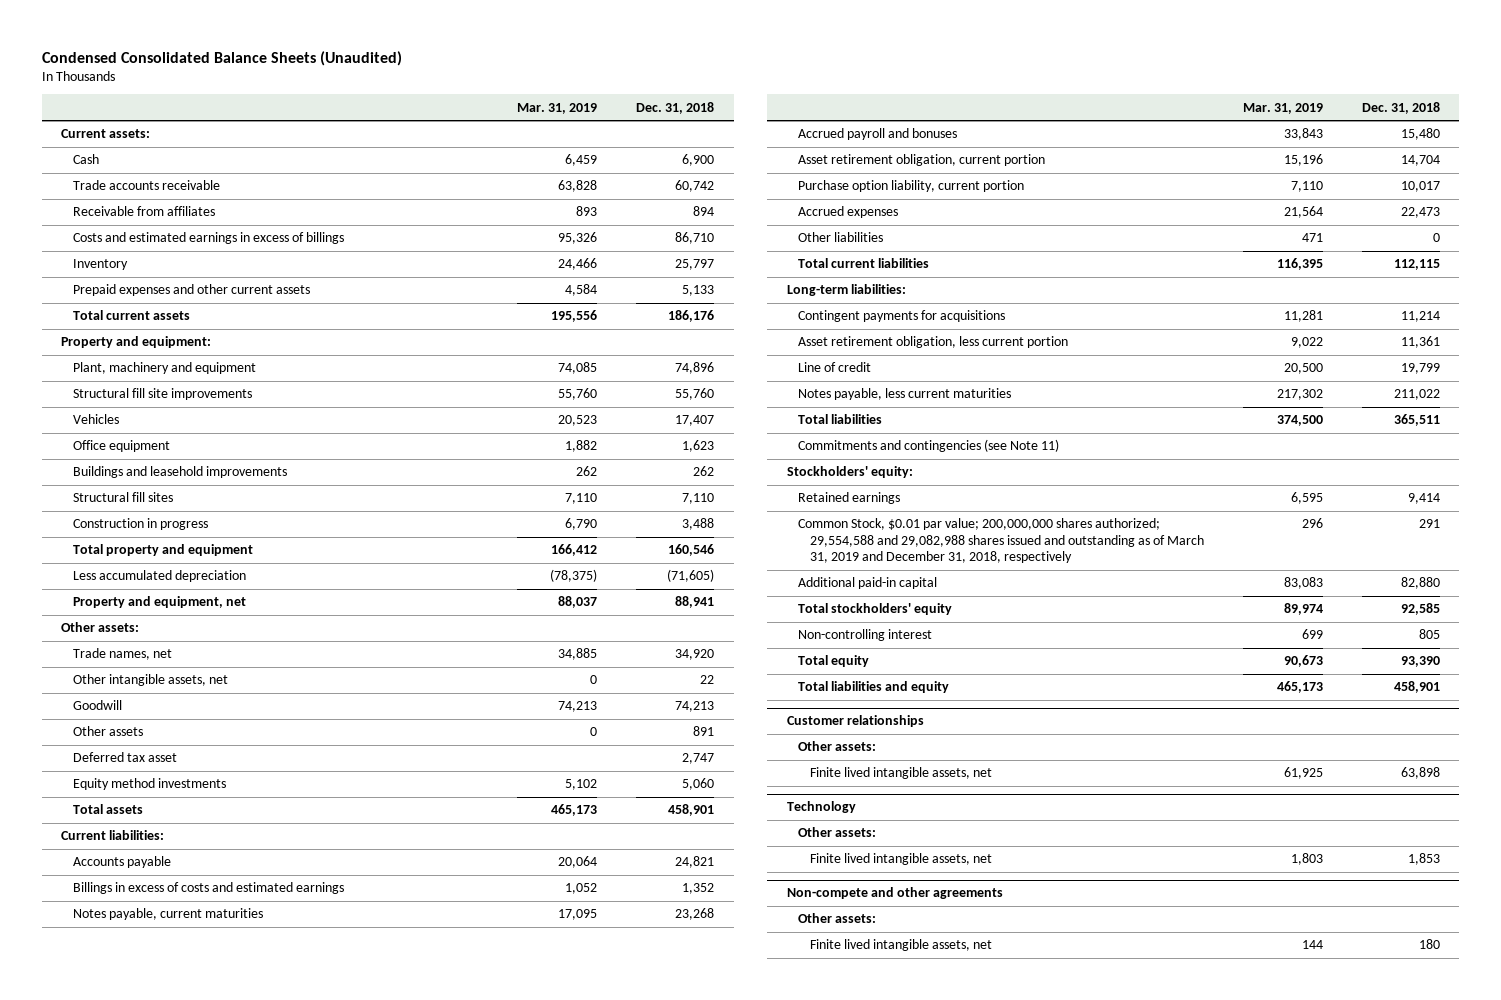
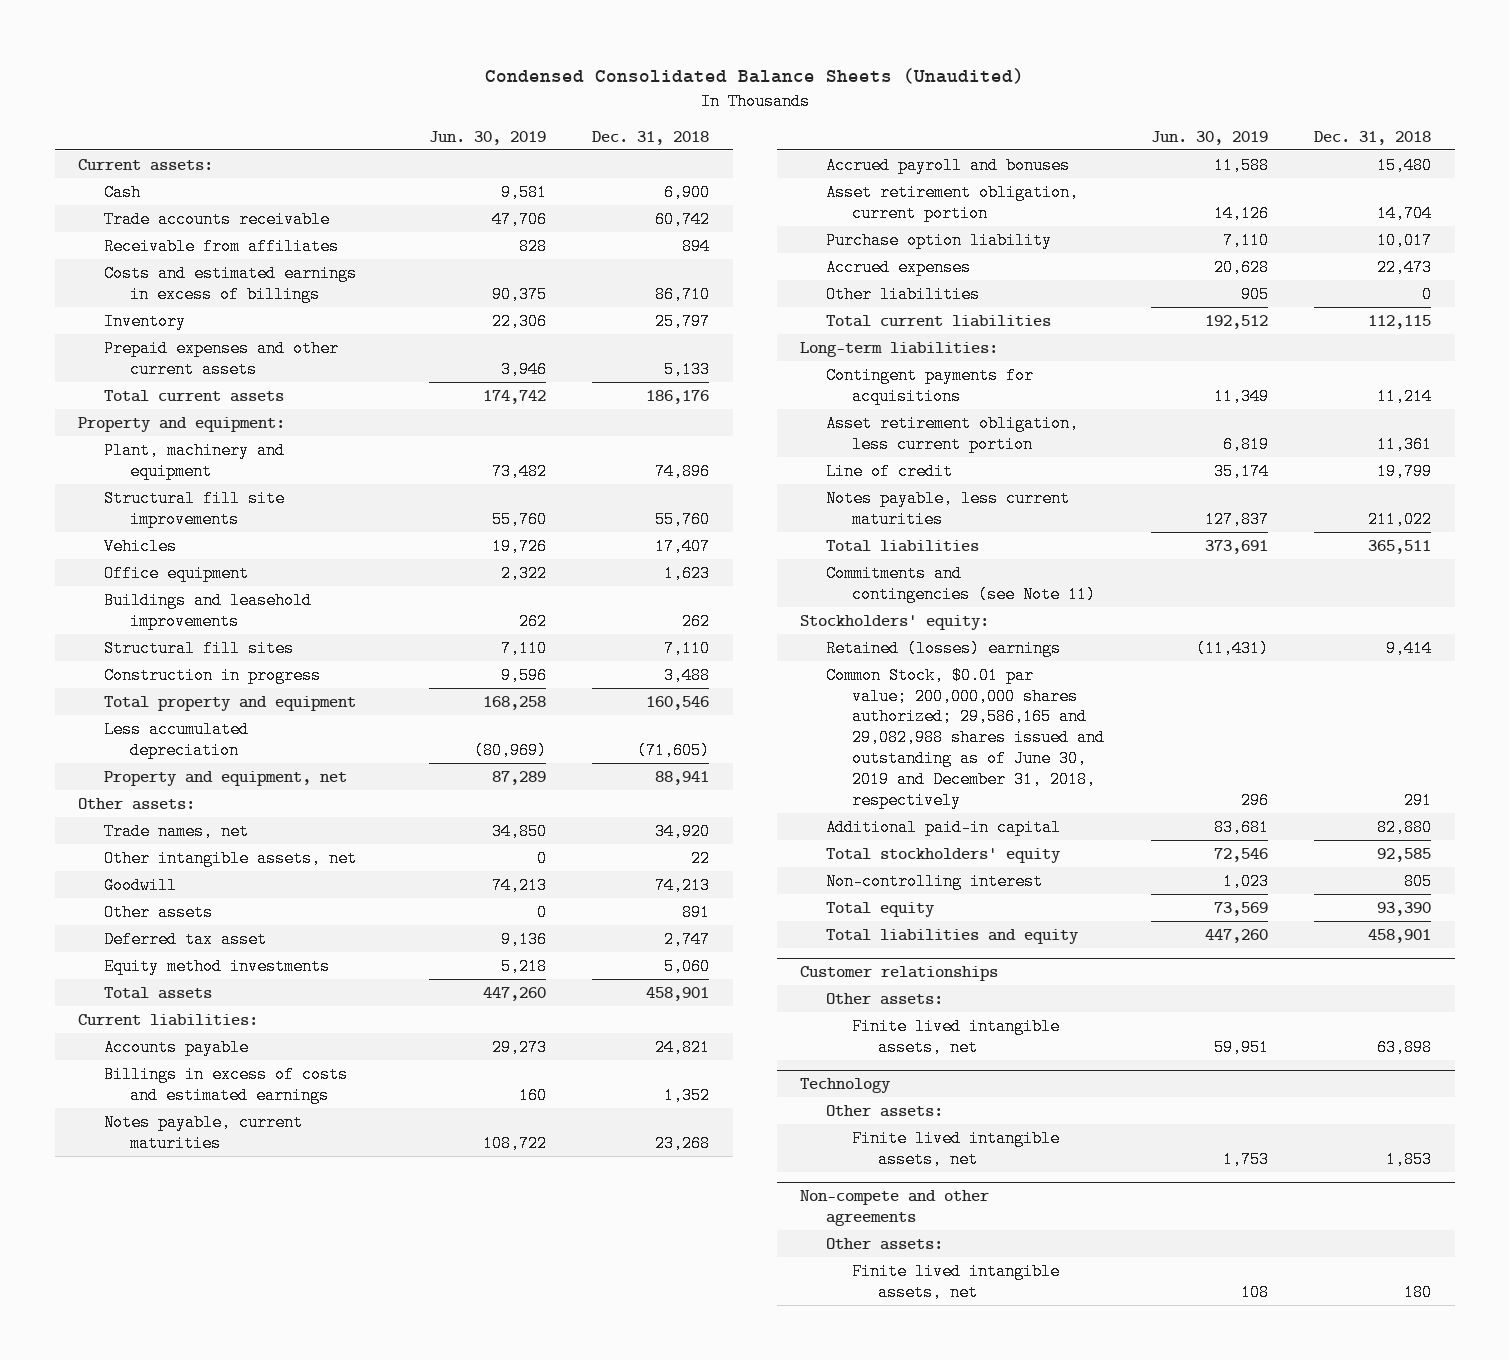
[517,102,598,114] Mar. 31, 2019 -> none
none -> [428,131,546,146] Jun. 30, 2019
[798,180,1025,193] Purchase option liability, current portion -> [826,231,1053,249] Purchase option liability
[798,492,901,505] Retained earnings -> [826,639,1062,657] Retained (losses) earnings
[798,518,1204,564] Common Stock, $0.01 par value; 200,000,000 shares authorized; 29,554,588 and 29,082,988 shares issued and outstanding as of March 31, 2019 and December 31, 2018, respectively -> [826,666,1105,809] Common Stock, $0.01 par value; 200,000,000 shares authorized; 29,586,165 and 29,082,988 shares issued and outstanding as of June 30, 2019 and December 31, 2018, respectively

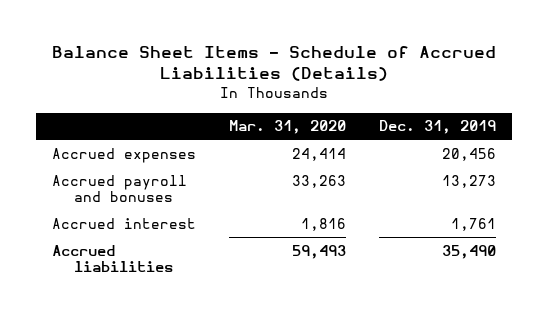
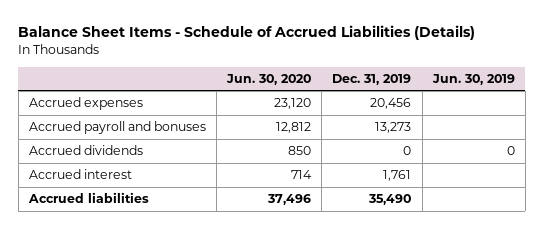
[228,120,346,135] Mar. 31, 2020 -> none
none -> [226,73,312,85] Jun. 30, 2020
none -> [431,73,515,85] Jun. 30, 2019
none -> [28,145,143,156] Accrued dividends

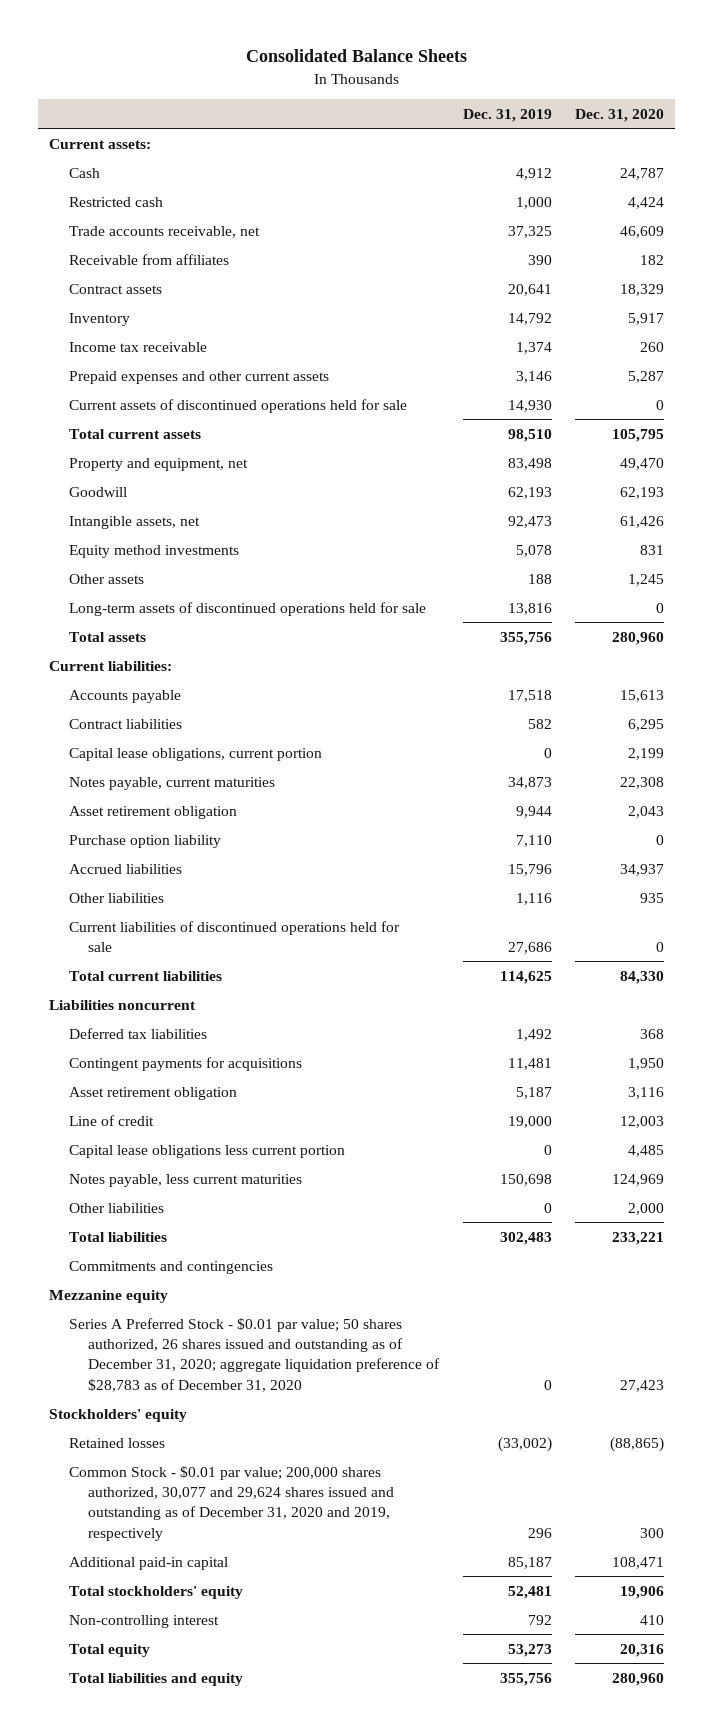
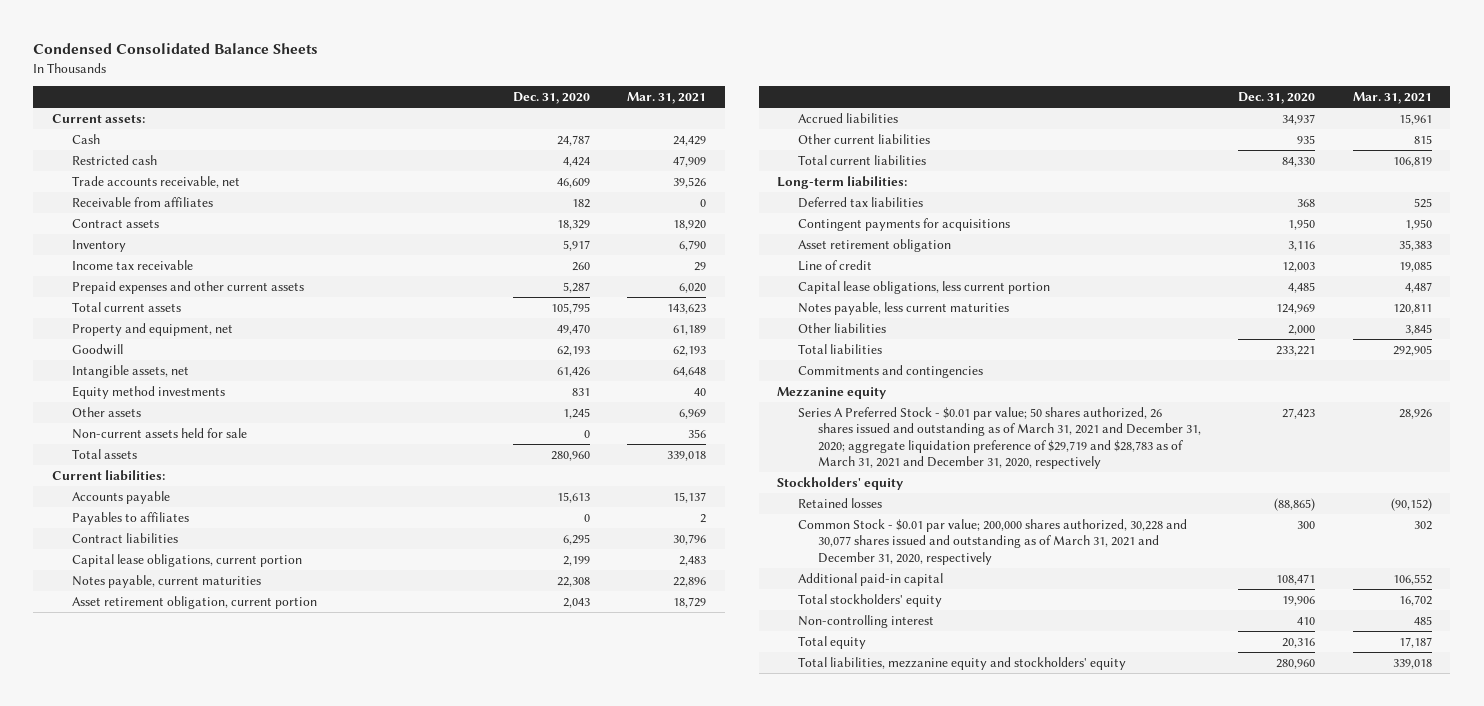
[245,49,467,63] Consolidated Balance Sheets -> [33,43,319,55] Condensed Consolidated Balance Sheets
[462,108,552,122] Dec. 31, 2019 -> none
none -> [627,92,707,105] Mar. 31, 2021
[68,398,407,413] Current assets of discontinued operations held for sale -> none
[68,601,426,616] Long-term assets of discontinued operations held for sale -> none
none -> [72,427,248,439] Non-current assets held for sale
none -> [72,511,190,525] Payables to affiliates
[68,834,221,848] Purchase option liability -> none
[68,805,237,819] Asset retirement obligation -> [72,595,318,609] Asset retirement obligation, current portion
[68,920,400,952] Current liabilities of discontinued operations held for sale -> none
[68,892,164,903] Other liabilities -> [797,133,930,144] Other current liabilities
[49,999,197,1010] Liabilities noncurrent -> [777,175,908,189] Long-term liabilities:
[68,1144,345,1158] Capital lease obligations less current portion -> [797,280,1050,294] Capital lease obligations, less current portion
[68,1317,441,1392] Series A Preferred Stock - $0.01 par value; 50 shares authorized, 26 shares issued and outstanding as of December 31, 2020; aggregate liquidation preference of $28,783 as of December 31, 2020 -> [797,406,1202,469] Series A Preferred Stock - $0.01 par value; 50 shares authorized, 26 shares issued and outstanding as of March 31, 2021 and December 31, 2020; aggregate liquidation preference of $29,719 and $28,783 as of March 31, 2021 and December 31, 2020, respectively
[68,1465,395,1541] Common Stock - $0.01 par value; 200,000 shares authorized, 30,077 and 29,624 shares issued and outstanding as of December 31, 2020 and 2019, respectively -> [797,518,1187,565] Common Stock - $0.01 par value; 200,000 shares authorized, 30,228 and 30,077 shares issued and outstanding as of March 31, 2021 and December 31, 2020, respectively
[68,1672,243,1686] Total liabilities and equity -> [797,656,1126,670] Total liabilities, mezzanine equity and stockholders' equity

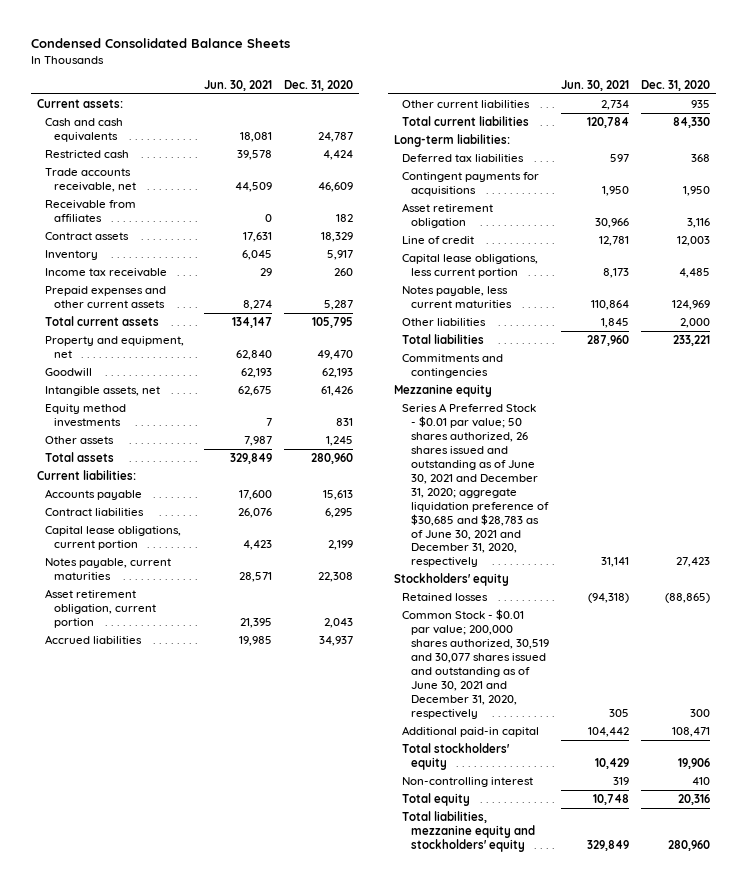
[627,92,707,105] Mar. 31, 2021 -> none
none -> [203,79,272,91] Jun. 30, 2021
[72,133,101,144] Cash -> [45,118,124,143] Cash and cash equivalents
[72,427,248,439] Non-current assets held for sale -> none
[72,511,190,525] Payables to affiliates -> none
[797,406,1202,469] Series A Preferred Stock - $0.01 par value; 50 shares authorized, 26 shares issued and outstanding as of March 31, 2021 and December 31, 2020; aggregate liquidation preference of $29,719 and $28,783 as of March 31, 2021 and December 31, 2020, respectively -> [402,403,549,568] Series A Preferred Stock - $0.01 par value; 50 shares authorized, 26 shares issued and outstanding as of June 30, 2021 and December 31, 2020; aggregate liquidation preference of $30,685 and $28,783 as of June 30, 2021 and December 31, 2020, respectively
[797,518,1187,565] Common Stock - $0.01 par value; 200,000 shares authorized, 30,228 and 30,077 shares issued and outstanding as of March 31, 2021 and December 31, 2020, respectively -> [402,609,549,719] Common Stock - $0.01 par value; 200,000 shares authorized, 30,519 and 30,077 shares issued and outstanding as of June 30, 2021 and December 31, 2020, respectively

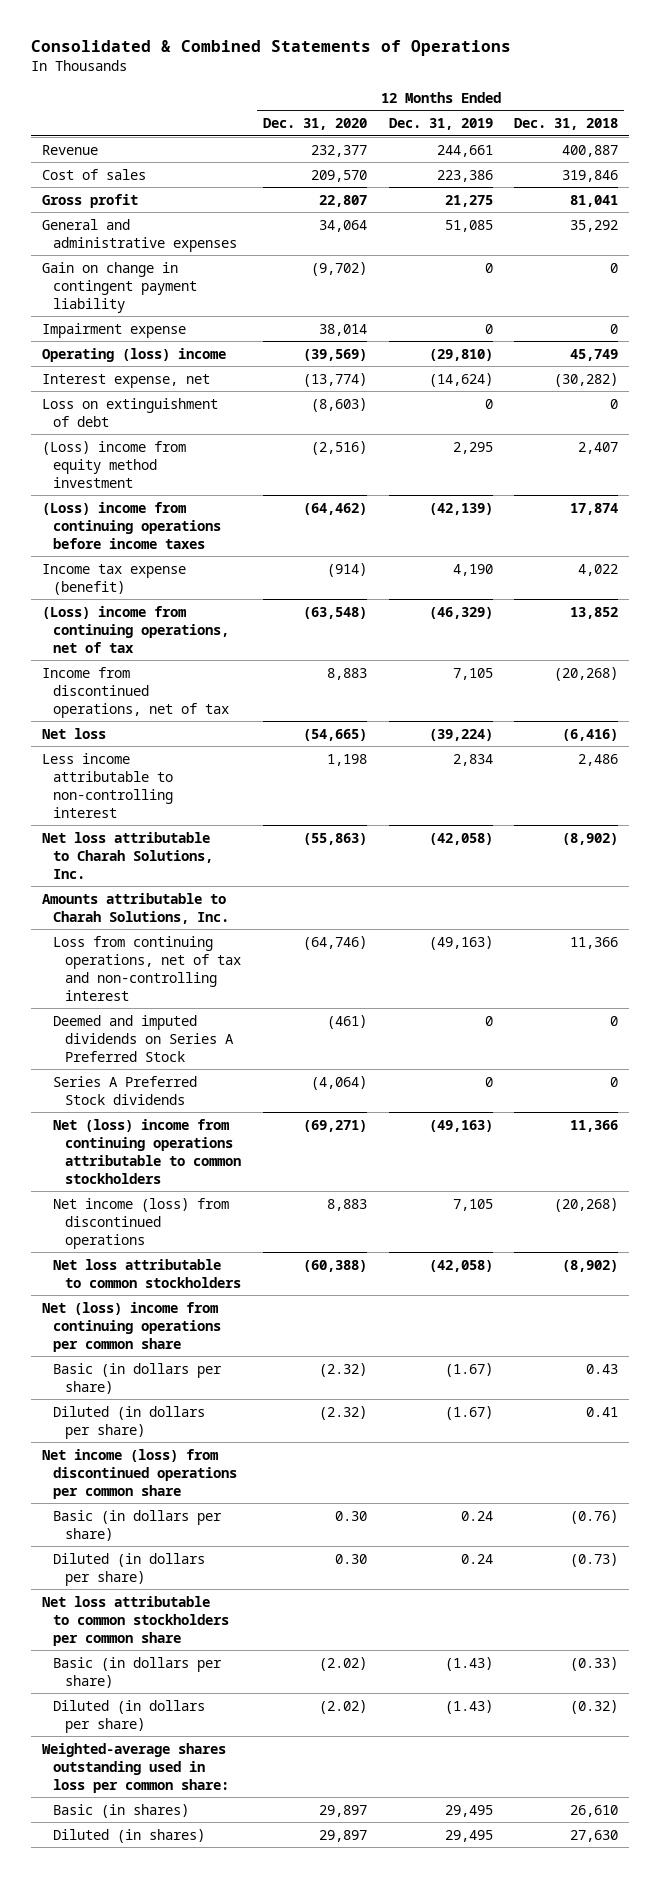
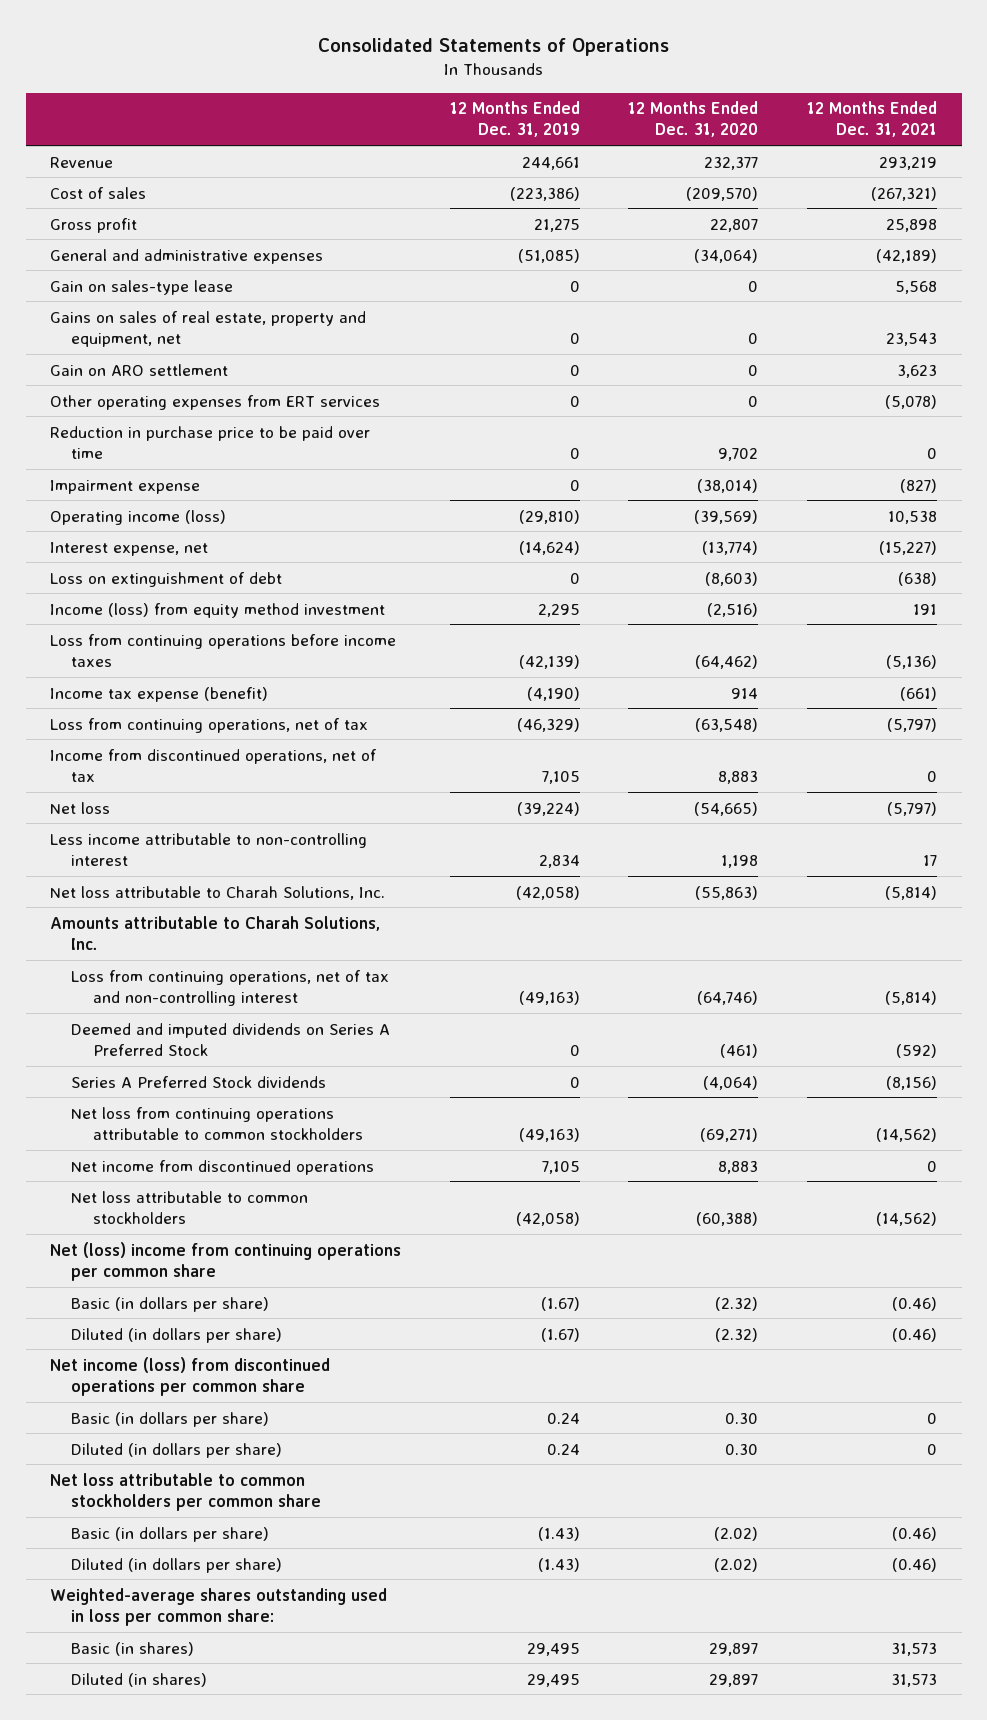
[30,40,511,57] Consolidated & Combined Statements of Operations -> [317,38,669,57] Consolidated Statements of Operations
[514,117,619,130] Dec. 31, 2018 -> none
none -> [807,101,938,138] 12 Months Ended Dec. 31, 2021
[310,169,367,182] 209,570 -> [686,186,759,201] (209,570)
[436,169,493,182] 223,386 -> [509,186,580,201] (223,386)
[41,261,198,313] Gain on change in contingent payment liability -> none
[318,219,367,232] 34,064 -> [694,248,759,263] (34,064)
[444,219,493,232] 51,085 -> [517,248,580,263] (51,085)
none -> [49,279,233,295] Gain on sales-type lease
none -> [49,310,366,347] Gains on sales of real estate, property and equipment, net
none -> [49,363,228,376] Gain on ARO settlement
none -> [49,394,380,410] Other operating expenses from ERT services
none -> [49,425,370,459] Reduction in purchase price to be paid over time
[318,323,367,336] 38,014 -> [697,478,759,493] (38,014)
[41,347,226,362] Operating (loss) income -> [49,509,226,525] Operating income (loss)
[41,440,186,488] (Loss) income from equity method investment -> [49,602,385,618] Income (loss) from equity method investment
[41,501,222,549] (Loss) income from continuing operations before income taxes -> [49,633,396,667] Loss from continuing operations before income taxes
[326,562,367,577] (914) -> [731,687,759,699] 914
[452,563,493,576] 4,190 -> [526,686,580,701] (4,190)
[41,605,230,653] (Loss) income from continuing operations, net of tax -> [49,717,368,733] Loss from continuing operations, net of tax
[53,1118,241,1184] Net (loss) income from continuing operations attributable to common stockholders -> [71,1106,363,1140] Net loss from continuing operations attributable to common stockholders
[53,1197,230,1249] Net income (loss) from discontinued operations -> [71,1159,375,1175] Net income from discontinued operations

